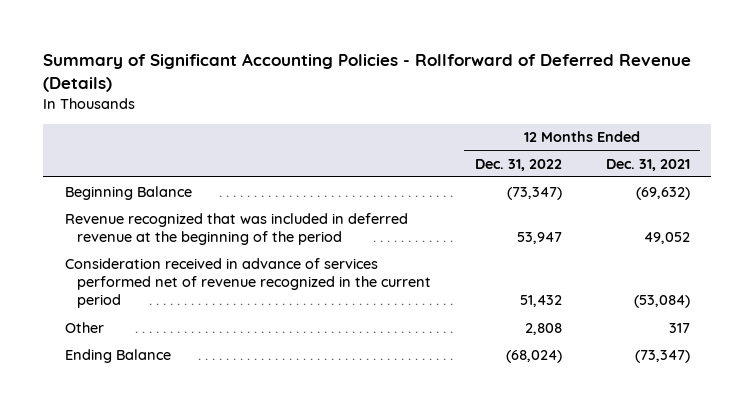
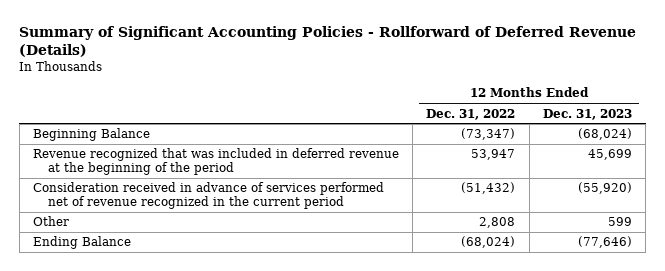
[605,158,690,171] Dec. 31, 2021 -> none
none -> [542,108,632,120] Dec. 31, 2023
[519,295,562,308] 51,432 -> [461,182,516,195] (51,432)

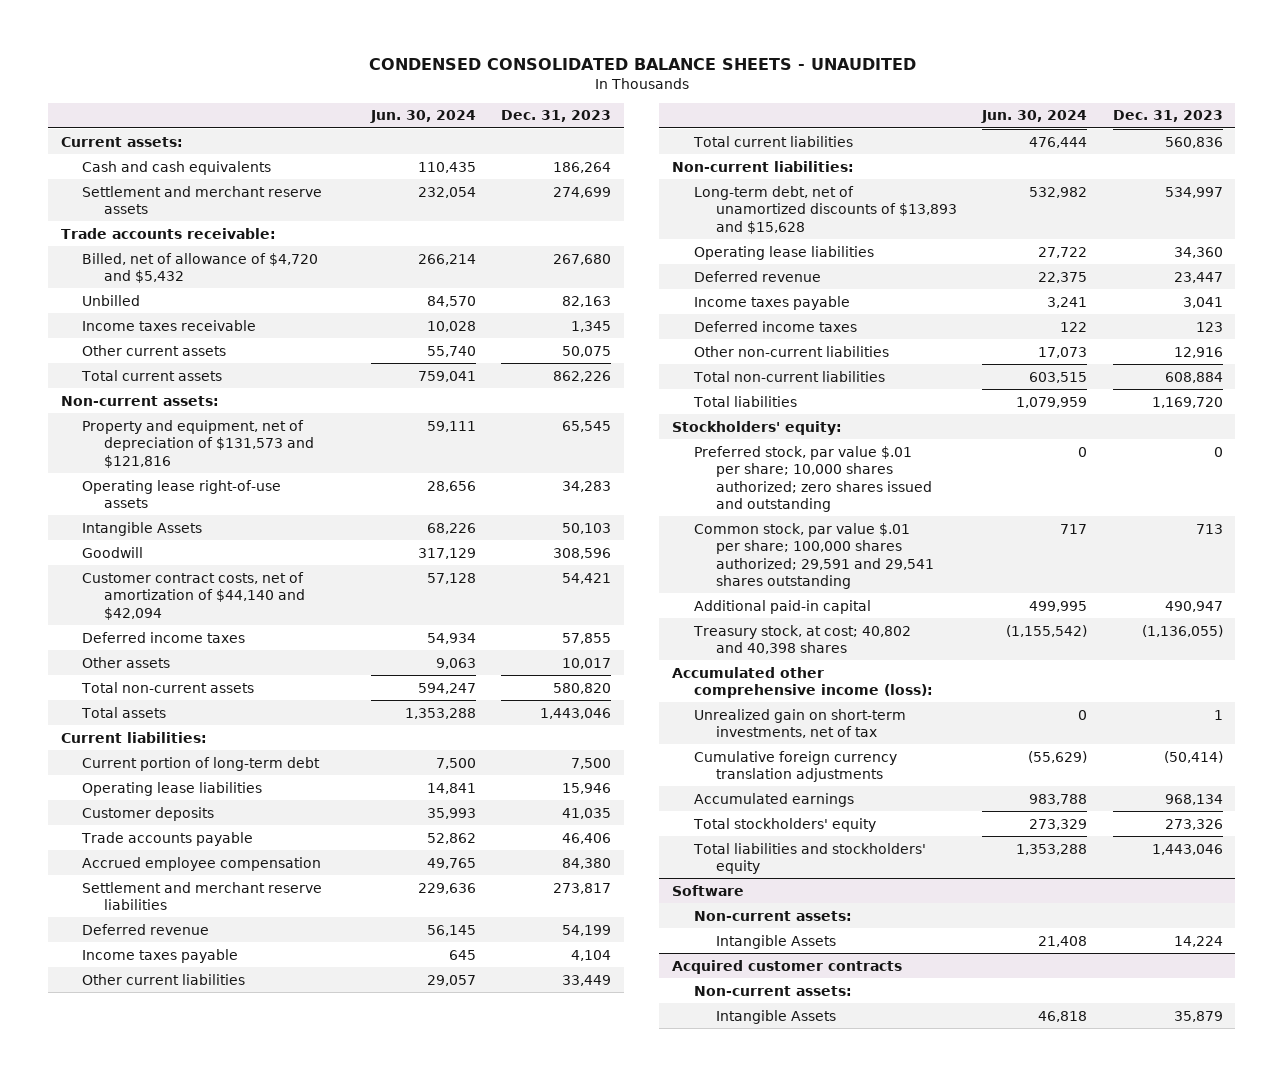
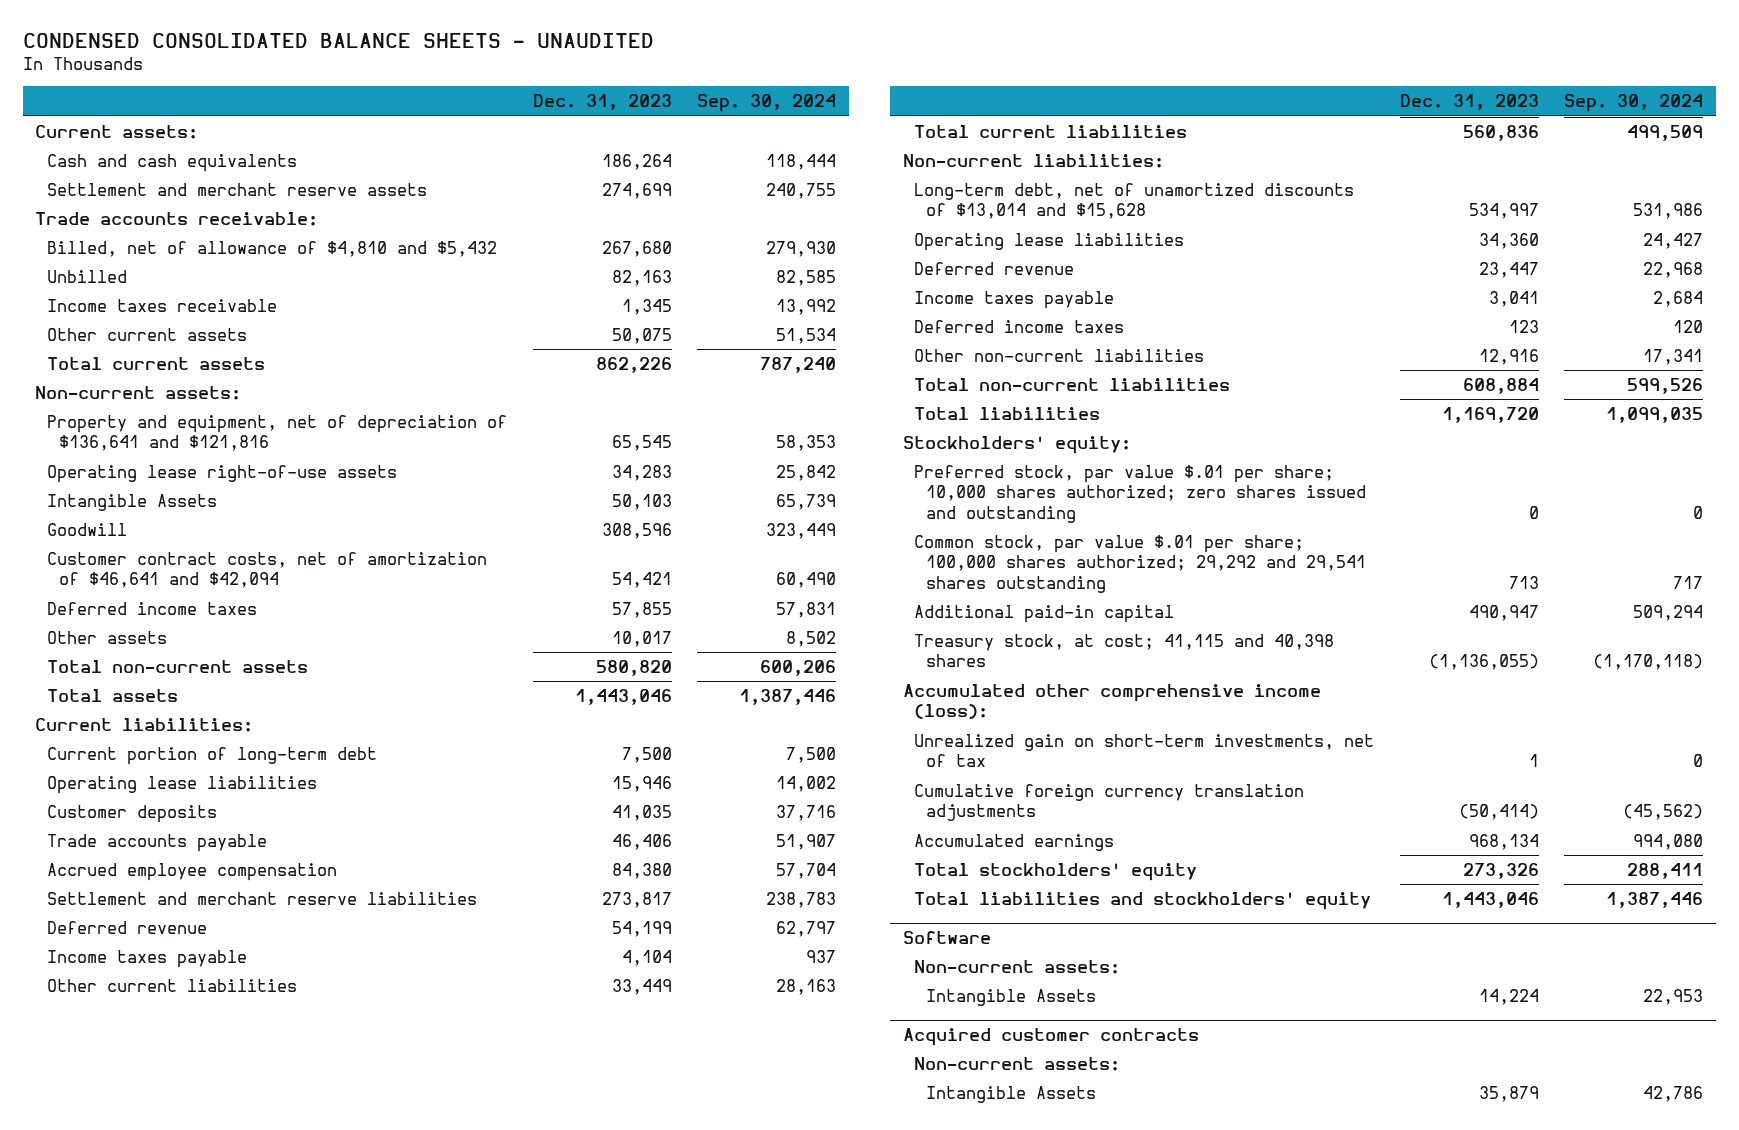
[369,110,476,124] Jun. 30, 2024 -> none
none -> [697,94,837,113] Sep. 30, 2024
[82,252,319,284] Billed, net of allowance of $4,720 and $5,432 -> [46,240,497,257] Billed, net of allowance of $4,810 and $5,432
[82,419,315,468] Property and equipment, net of depreciation of $131,573 and $121,816 -> [46,414,507,452] Property and equipment, net of depreciation of $136,641 and $121,816
[82,571,306,620] Customer contract costs, net of amortization of $44,140 and $42,094 -> [46,551,487,589] Customer contract costs, net of amortization of $46,641 and $42,094
[693,185,957,234] Long-term debt, net of unamortized discounts of $13,893 and $15,628 -> [914,182,1355,220] Long-term debt, net of unamortized discounts of $13,014 and $15,628
[693,522,934,590] Common stock, par value $.01 per share; 100,000 shares authorized; 29,591 and 29,541 shares outstanding -> [914,534,1366,594] Common stock, par value $.01 per share; 100,000 shares authorized; 29,292 and 29,541 shares outstanding
[692,624,911,655] Treasury stock, at cost; 40,802 and 40,398 shares -> [914,633,1335,668] Treasury stock, at cost; 41,115 and 40,398 shares

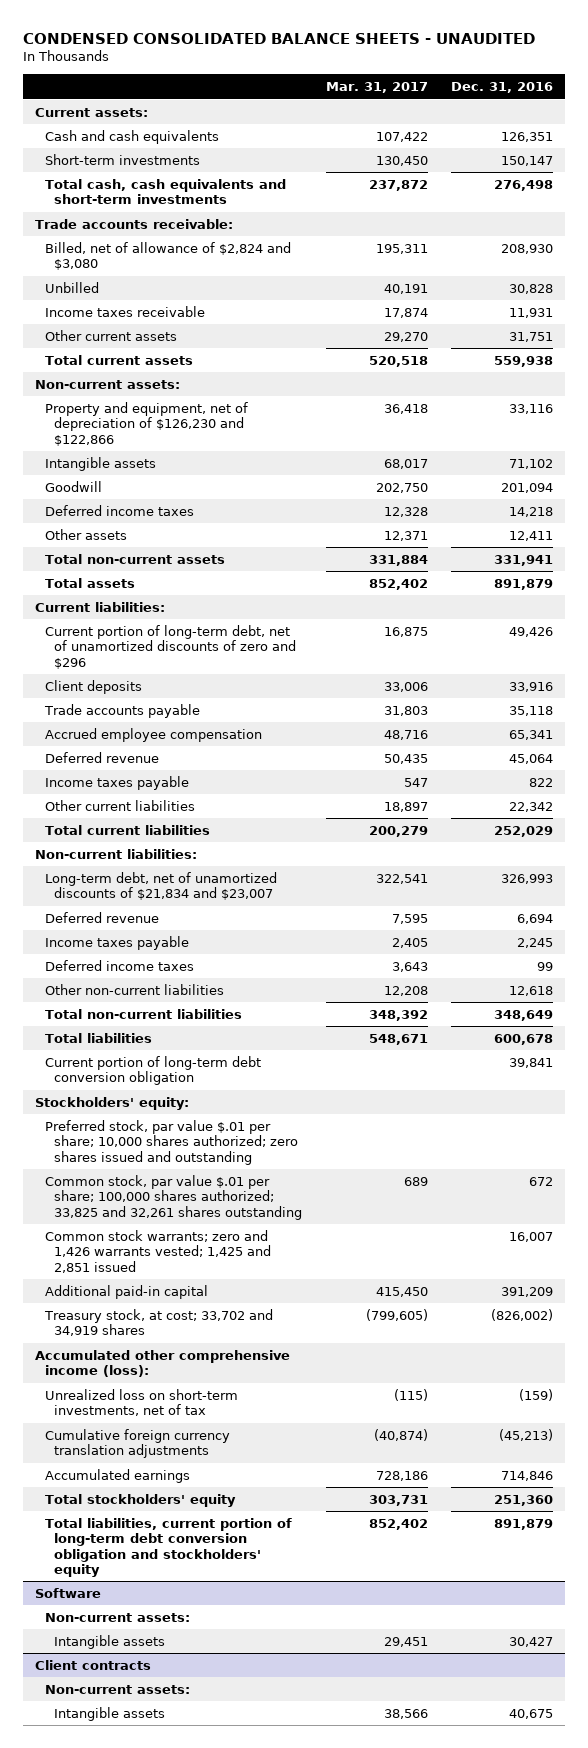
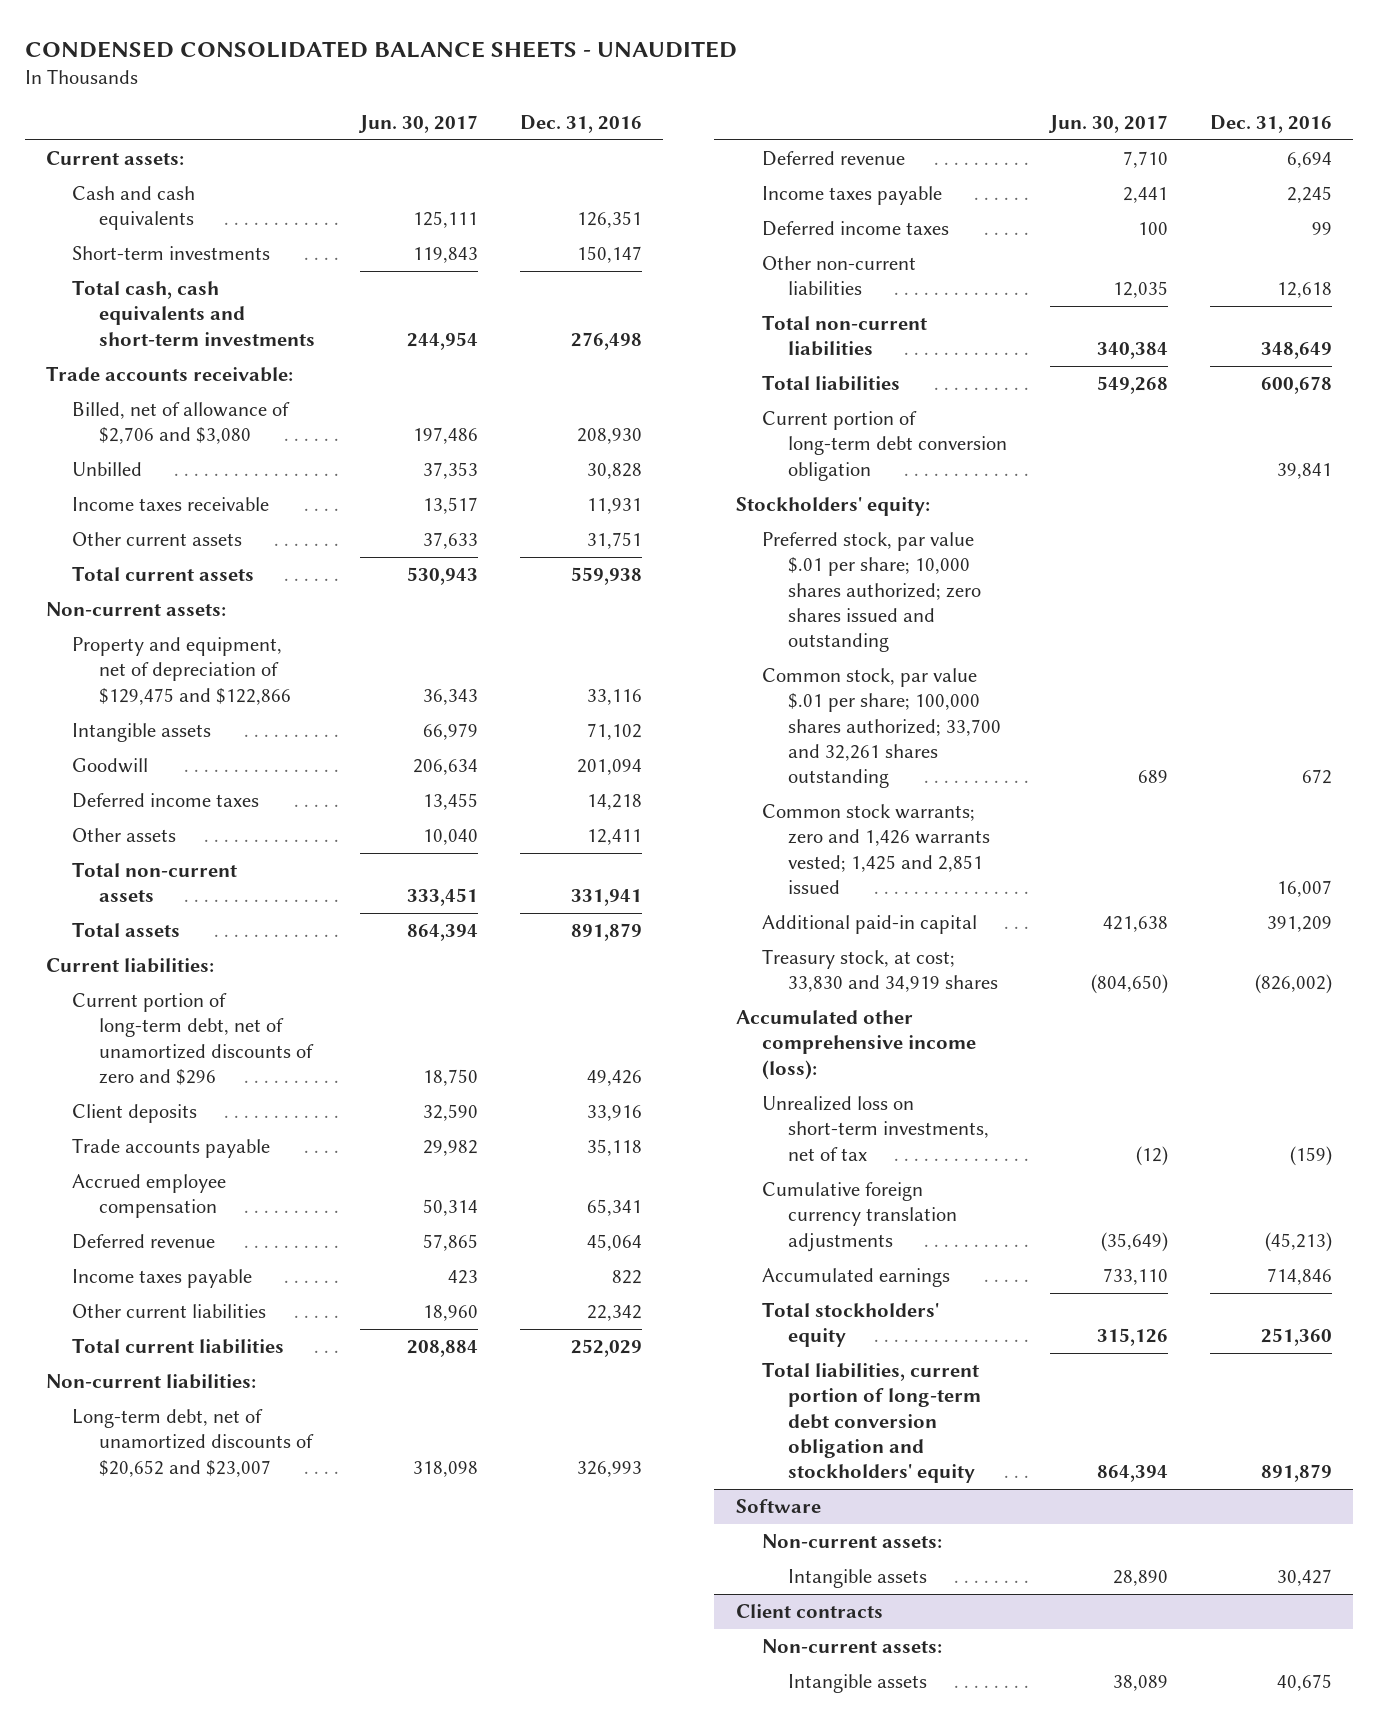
[325,82,428,94] Mar. 31, 2017 -> none
none -> [357,114,478,133] Jun. 30, 2017
[44,241,291,271] Billed, net of allowance of $2,824 and $3,080 -> [72,402,291,445] Billed, net of allowance of $2,706 and $3,080
[44,401,248,446] Property and equipment, net of depreciation of $126,230 and $122,866 -> [72,637,291,705] Property and equipment, net of depreciation of $129,475 and $122,866
[44,871,277,901] Long-term debt, net of unamortized discounts of $21,834 and $23,007 -> [72,1409,314,1477] Long-term debt, net of unamortized discounts of $20,652 and $23,007
[44,1174,302,1220] Common stock, par value $.01 per share; 100,000 shares authorized; 33,825 and 32,261 shares outstanding -> [762,668,1002,789] Common stock, par value $.01 per share; 100,000 shares authorized; 33,700 and 32,261 shares outstanding
[43,1308,273,1337] Treasury stock, at cost; 33,702 and 34,919 shares -> [762,949,999,993] Treasury stock, at cost; 33,830 and 34,919 shares

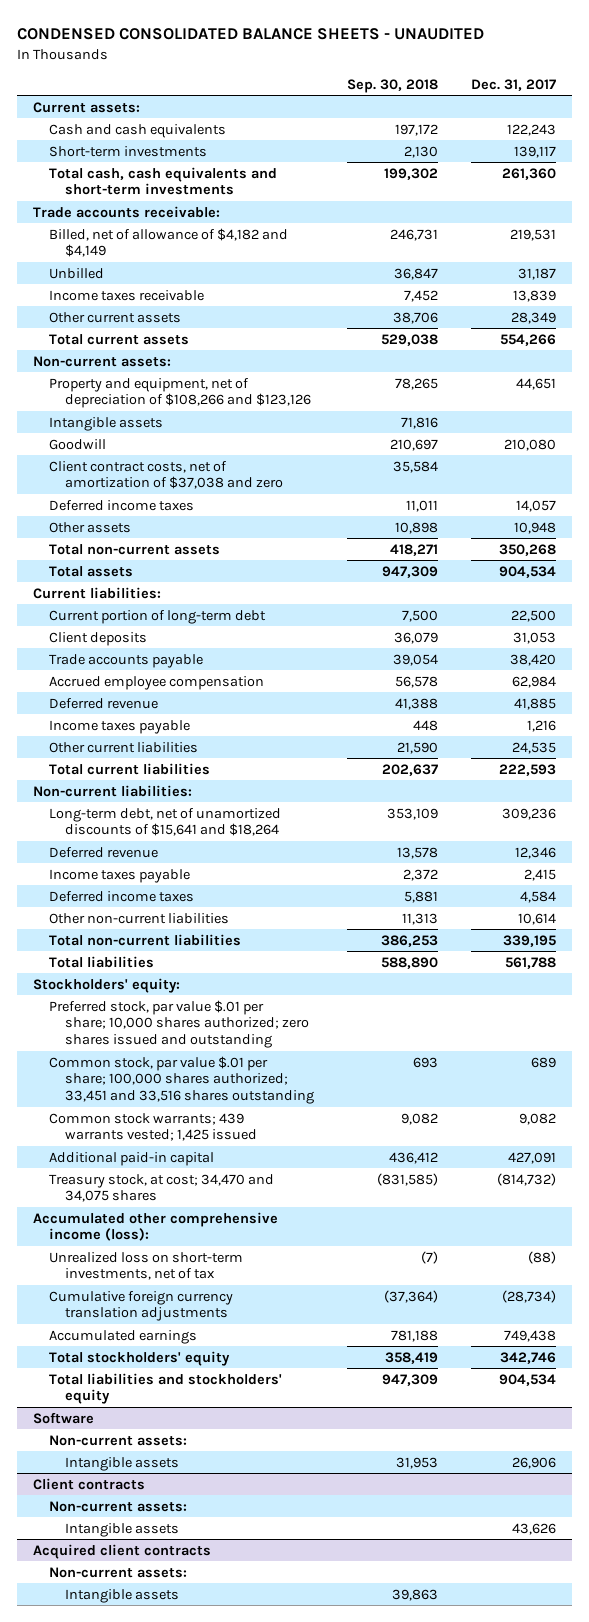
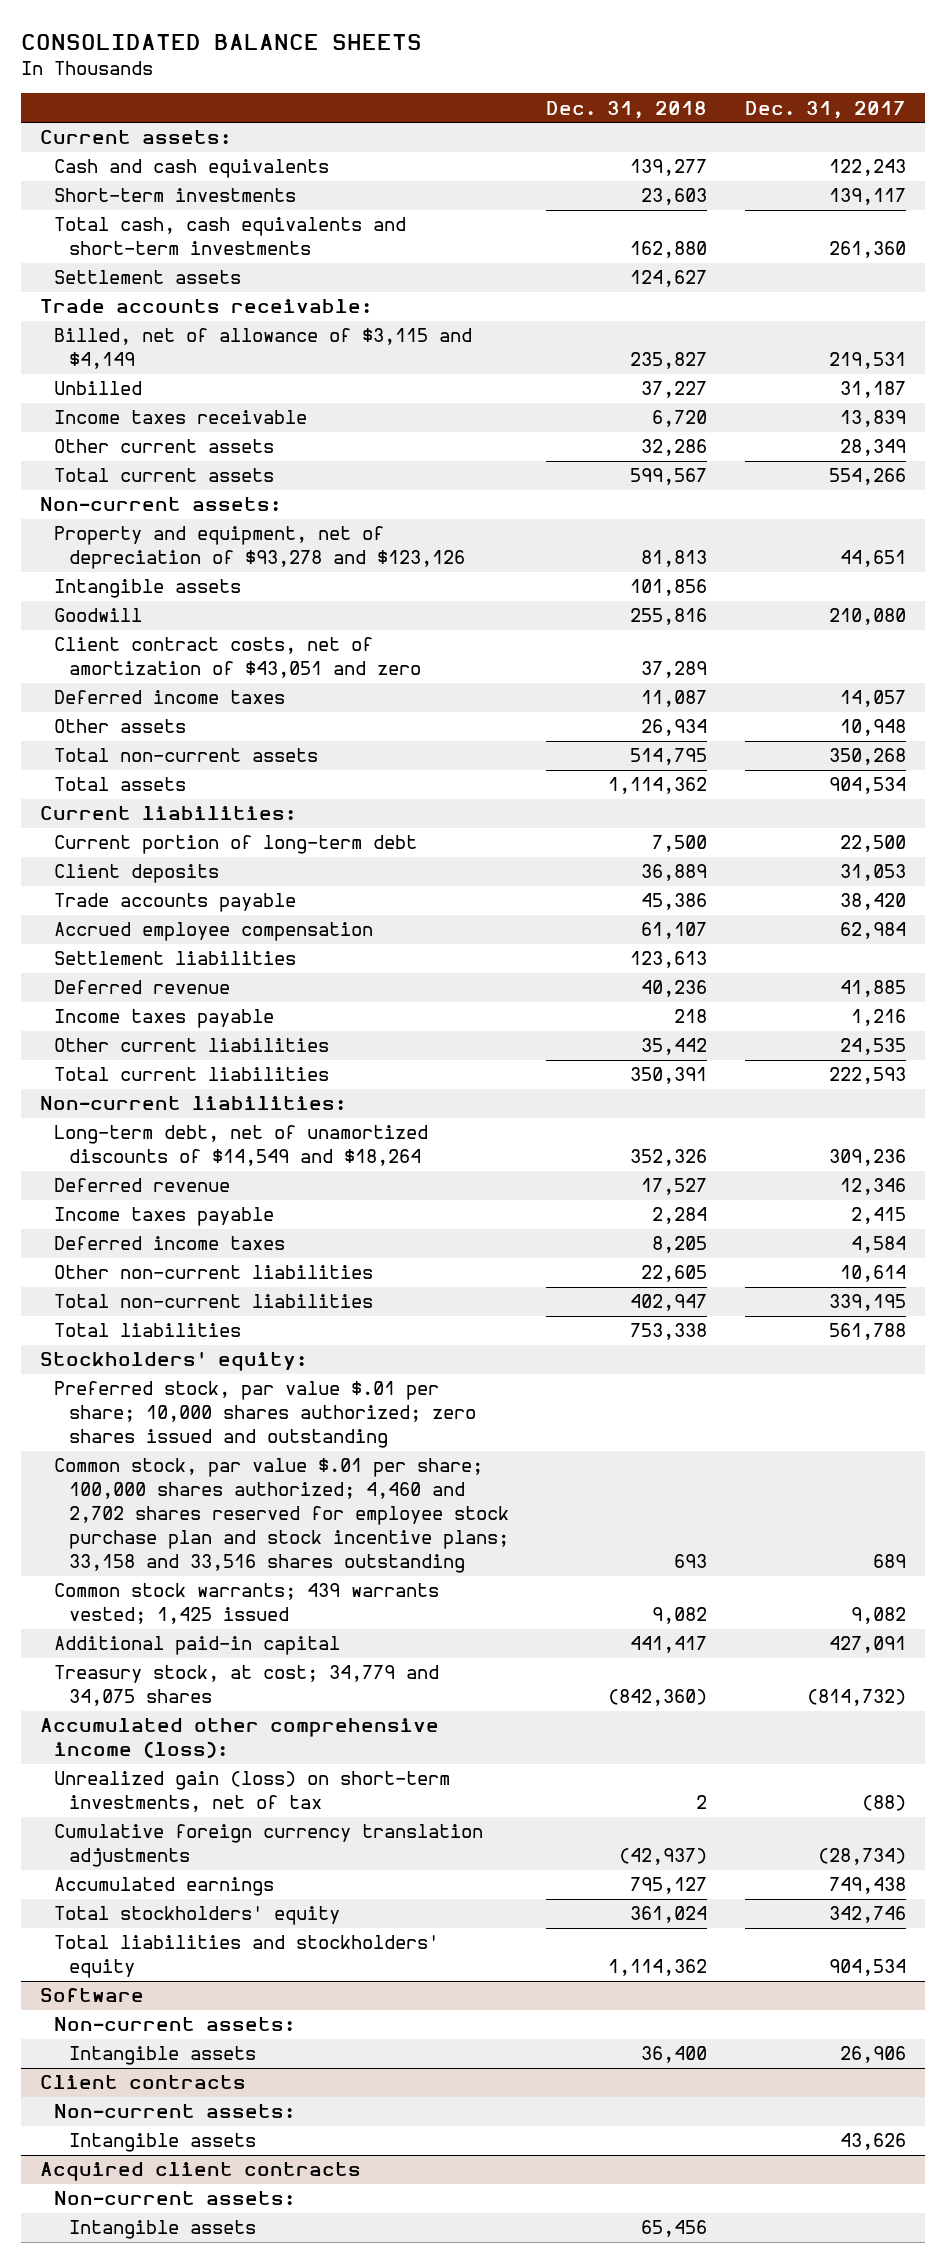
[16,28,484,41] CONDENSED CONSOLIDATED BALANCE SHEETS - UNAUDITED -> [20,33,422,50] CONSOLIDATED BALANCE SHEETS
[346,78,438,93] Sep. 30, 2018 -> none
none -> [546,100,708,119] Dec. 31, 2018
none -> [54,270,242,285] Settlement assets
[48,227,288,258] Billed, net of allowance of $4,182 and $4,149 -> [54,328,473,370] Billed, net of allowance of $3,115 and $4,149
[48,377,311,409] Property and equipment, net of depreciation of $108,266 and $123,126 -> [54,526,465,570] Property and equipment, net of depreciation of $93,278 and $123,126
[48,460,283,490] Client contract costs, net of amortization of $37,038 and zero -> [54,637,421,679] Client contract costs, net of amortization of $43,051 and zero
none -> [54,951,297,966] Settlement liabilities
[48,807,281,837] Long-term debt, net of unamortized discounts of $15,641 and $18,264 -> [54,1125,429,1167] Long-term debt, net of unamortized discounts of $14,549 and $18,264
[48,1055,314,1105] Common stock, par value $.01 per share; 100,000 shares authorized; 33,451 and 33,516 shares outstanding -> [54,1458,509,1574] Common stock, par value $.01 per share; 100,000 shares authorized; 4,460 and 2,702 shares reserved for employee stock purchase plan and stock incentive plans; 33,158 and 33,516 shares outstanding
[48,1173,274,1203] Treasury stock, at cost; 34,470 and 34,075 shares -> [54,1665,440,1707] Treasury stock, at cost; 34,779 and 34,075 shares
[48,1251,243,1281] Unrealized loss on short-term investments, net of tax -> [54,1771,451,1813] Unrealized gain (loss) on short-term investments, net of tax

